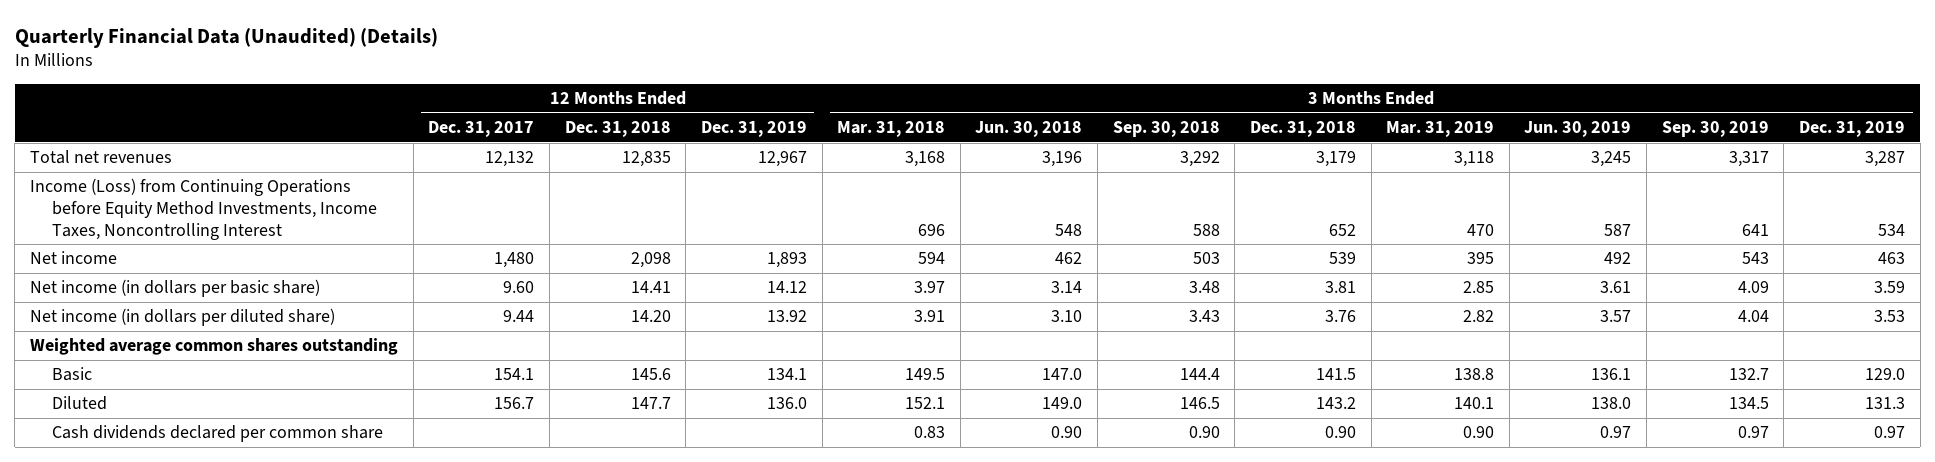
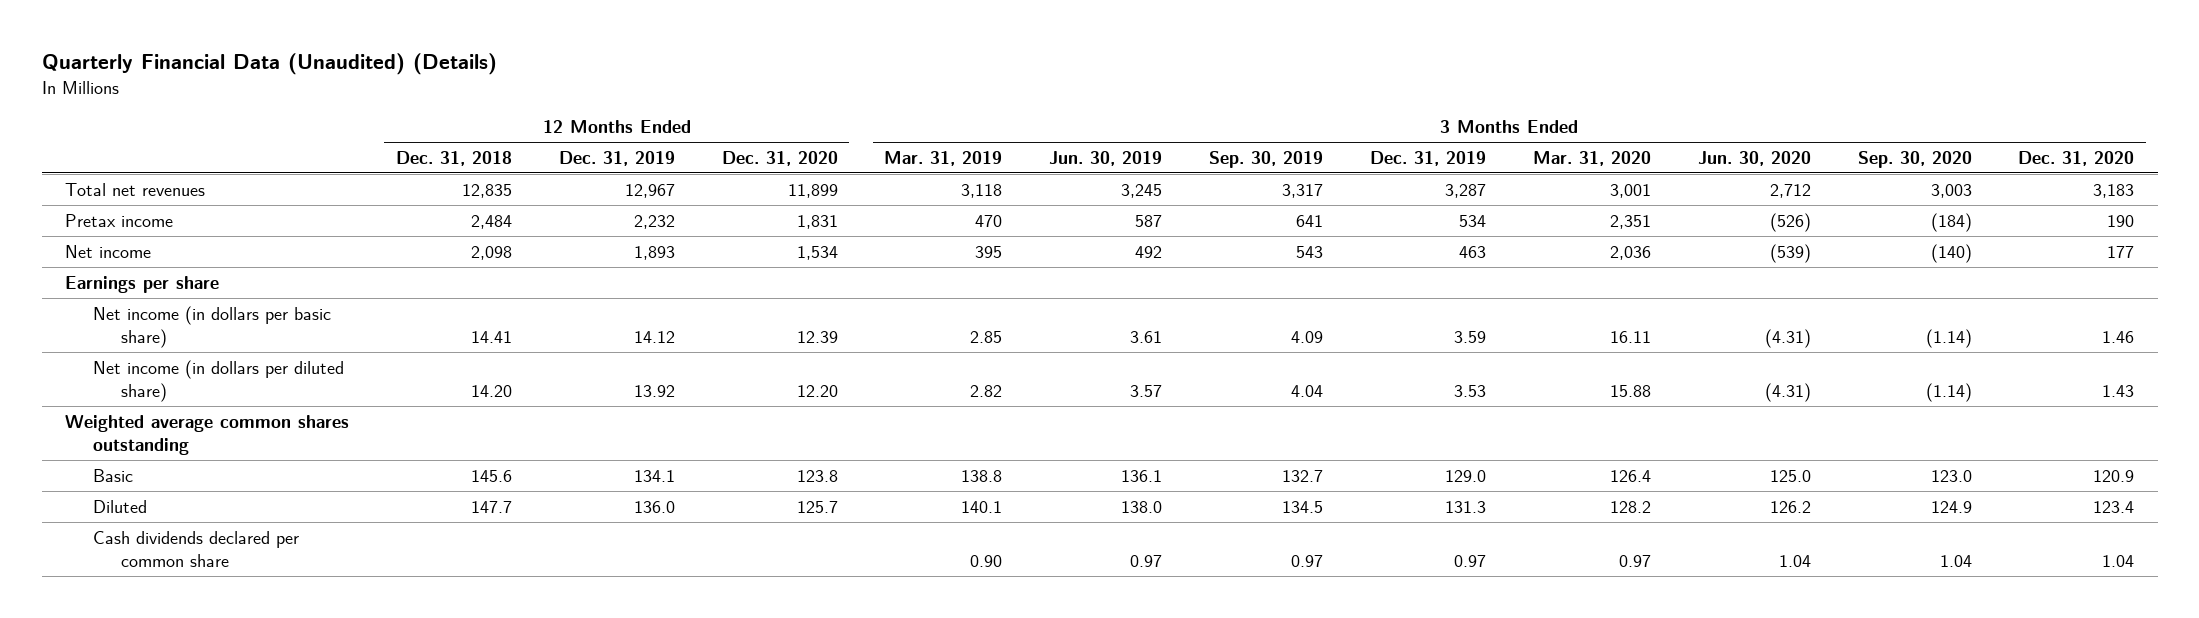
[428,121,535,138] Dec. 31, 2017 -> none
[837,121,946,138] Mar. 31, 2018 -> none
[975,121,1083,138] Jun. 30, 2018 -> none
[1112,121,1220,138] Sep. 30, 2018 -> none
[1249,121,1356,138] Dec. 31, 2018 -> none
none -> [721,150,838,166] Dec. 31, 2020
none -> [1532,150,1651,166] Mar. 31, 2020
none -> [1697,150,1811,166] Jun. 30, 2020
none -> [1857,150,1972,168] Sep. 30, 2020
none -> [2018,150,2135,166] Dec. 31, 2020
[30,178,378,240] Income (Loss) from Continuing Operations before Equity Method Investments, Income Taxes, Noncontrolling Interest -> none
none -> [64,213,173,227] Pretax income
none -> [64,275,219,293] Earnings per share

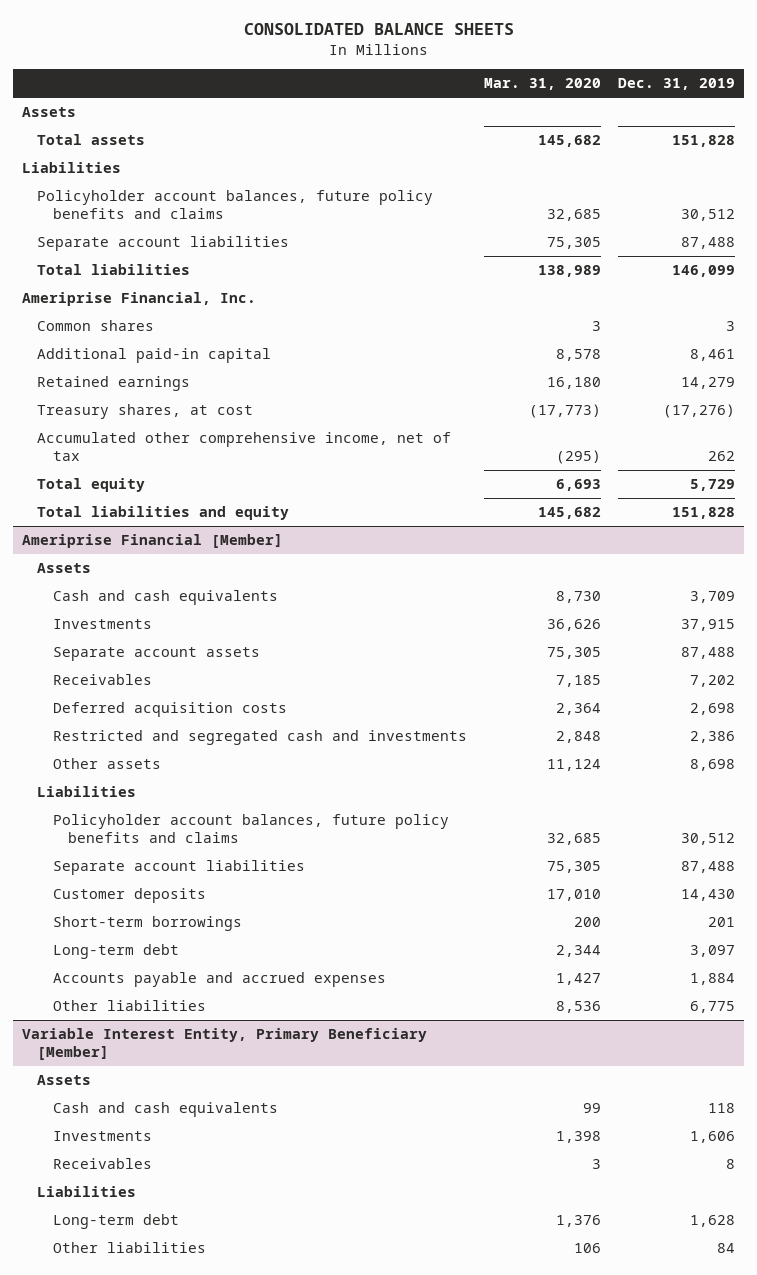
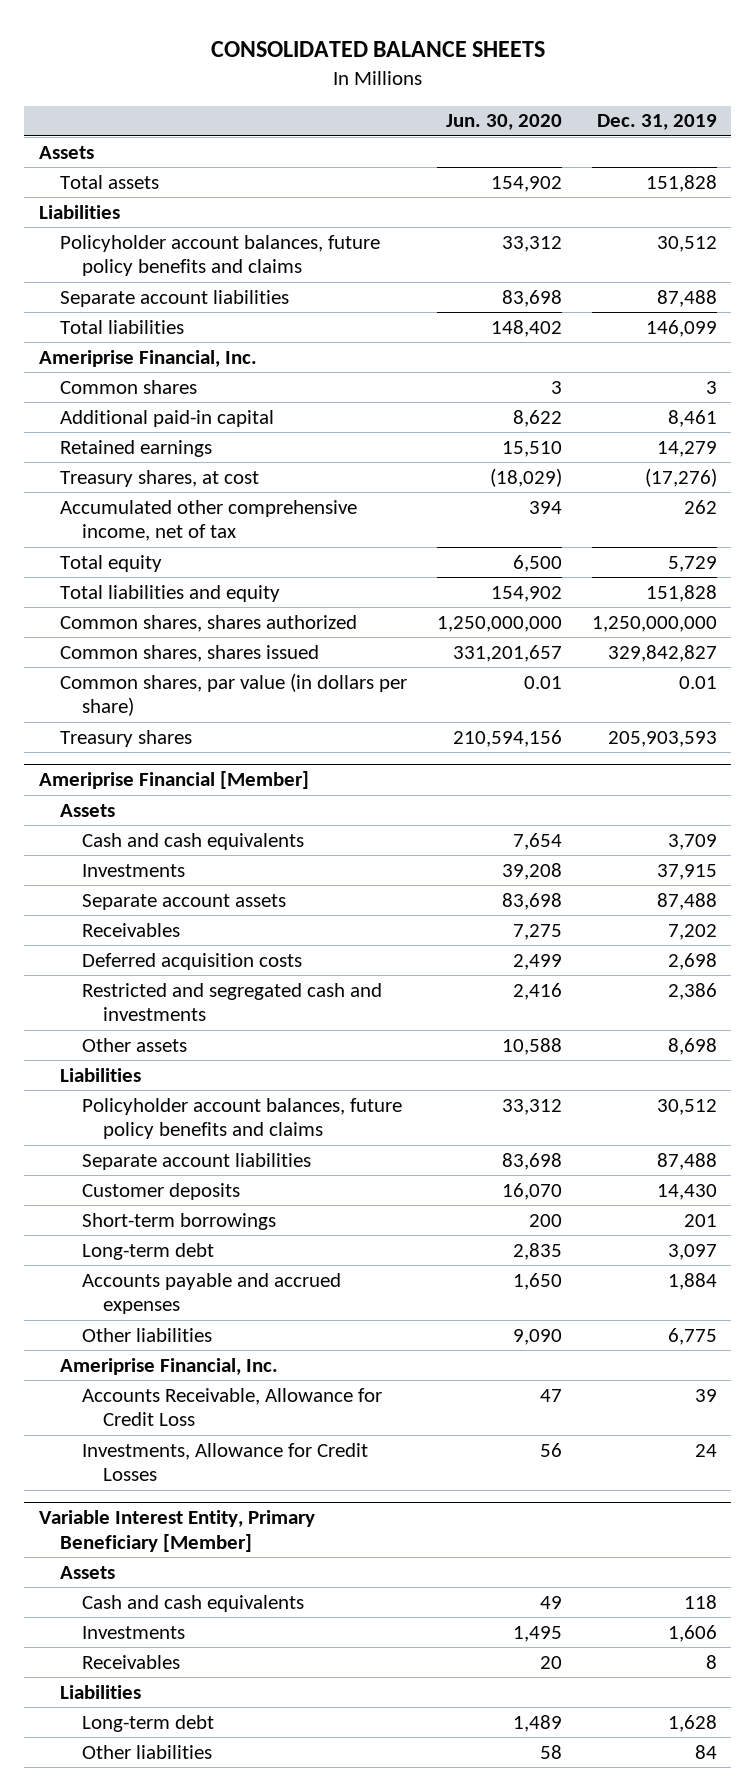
[484,78,602,91] Mar. 31, 2020 -> none
none -> [445,114,562,131] Jun. 30, 2020
none -> [60,614,358,632] Common shares, shares authorized
none -> [60,644,320,662] Common shares, shares issued
none -> [60,672,408,717] Common shares, par value (in dollars per share)
none -> [60,729,193,747] Treasury shares
none -> [60,1357,279,1375] Ameriprise Financial, Inc.
none -> [81,1387,382,1427] Accounts Receivable, Allowance for Credit Loss
none -> [81,1442,368,1482] Investments, Allowance for Credit Losses

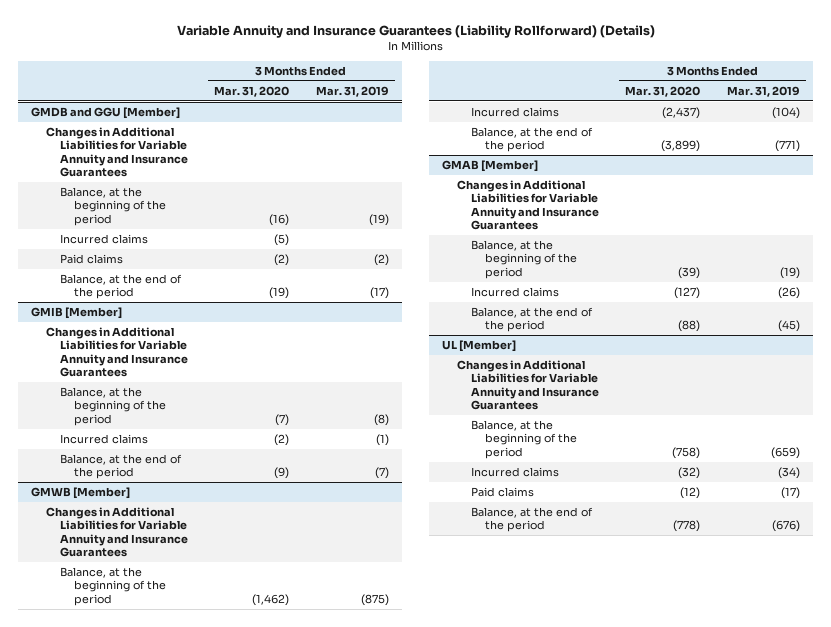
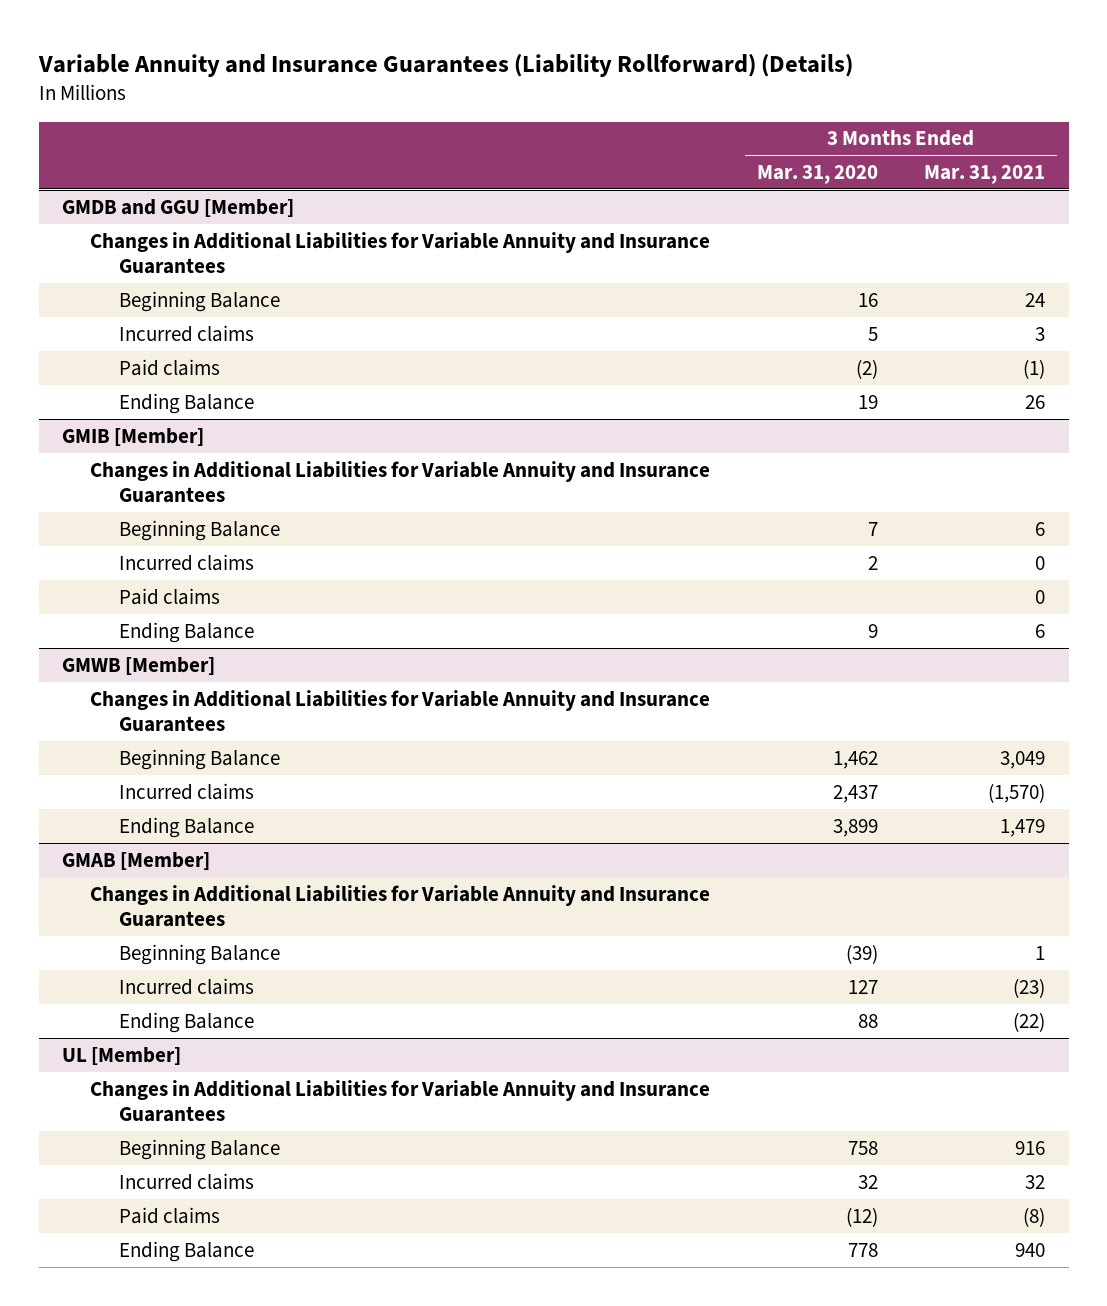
[315,85,389,97] Mar. 31, 2019 -> none
none -> [924,165,1046,185] Mar. 31, 2021
[59,187,167,226] Balance, at the beginning of the period -> [118,290,280,312] Beginning Balance
[269,213,290,226] (16) -> [857,292,878,307] 16
[274,234,290,247] (5) -> [867,326,878,341] 5
[59,274,182,300] Balance, at the end of the period -> none
none -> [118,392,254,414] Ending Balance
[59,454,182,480] Balance, at the end of the period -> none
[59,387,167,426] Balance, at the beginning of the period -> [118,519,280,541] Beginning Balance
[275,413,290,426] (7) -> [867,521,878,536] 7
[274,434,290,447] (2) -> [867,555,878,570] 2
none -> [118,587,220,605] Paid claims
none -> [118,621,254,643] Ending Balance
[471,127,594,153] Balance, at the end of the period -> none
[59,567,167,606] Balance, at the beginning of the period -> [118,748,280,770] Beginning Balance
[252,593,290,606] (1,462) -> [832,750,878,769] 1,462
[662,107,701,120] (2,437) -> [832,784,878,803] 2,437
none -> [118,816,254,838] Ending Balance
[471,307,594,333] Balance, at the end of the period -> none
[471,240,578,279] Balance, at the beginning of the period -> [118,943,280,965] Beginning Balance
[674,287,701,300] (127) -> [847,979,878,994] 127
none -> [118,1011,254,1033] Ending Balance
[471,420,578,459] Balance, at the beginning of the period -> [118,1138,280,1160] Beginning Balance
[672,446,701,459] (758) -> [847,1140,878,1155] 758
[678,467,701,480] (32) -> [857,1174,878,1189] 32
[471,507,594,533] Balance, at the end of the period -> none
none -> [118,1240,254,1262] Ending Balance

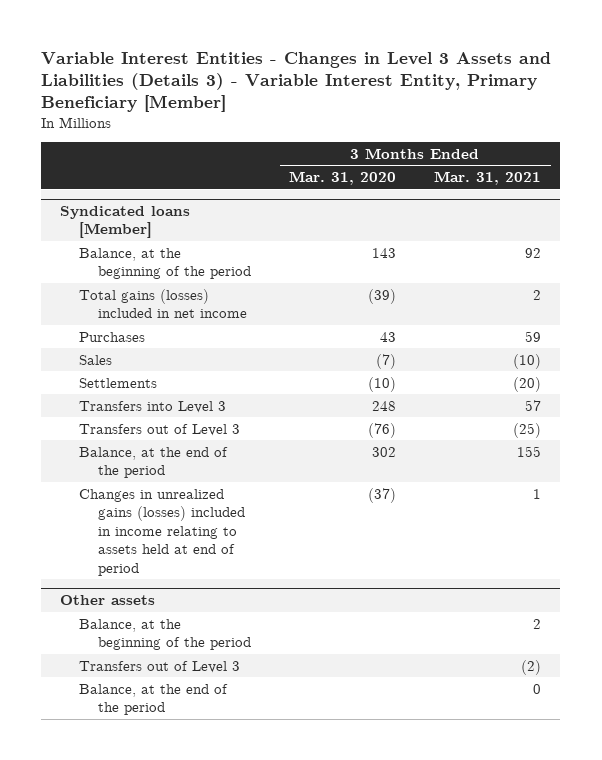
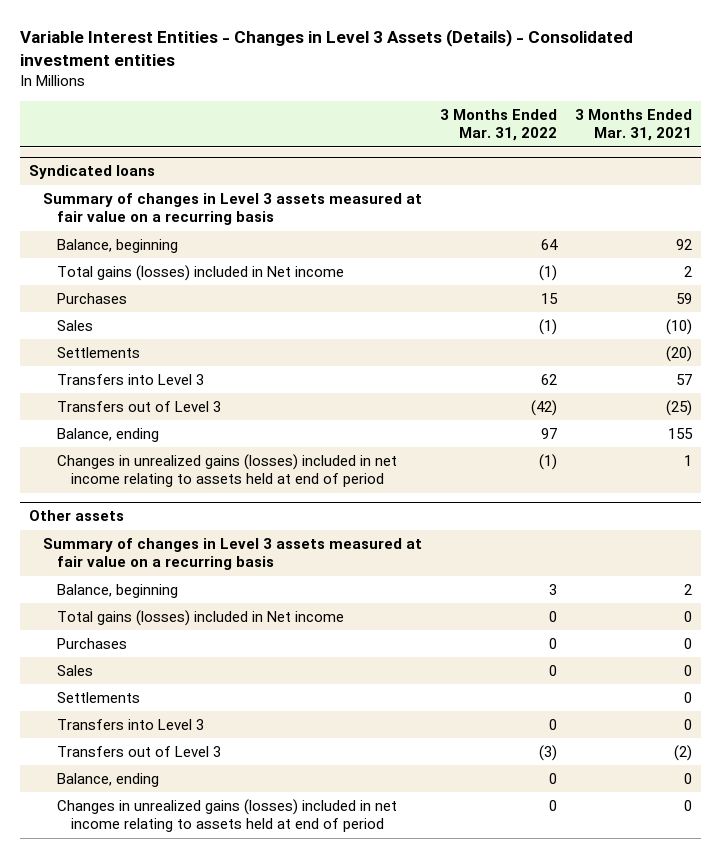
[41,51,552,113] Variable Interest Entities - Changes in Level 3 Assets and Liabilities (Details 3) - Variable Interest Entity, Primary Beneficiary [Member] -> [19,28,633,67] Variable Interest Entities - Changes in Level 3 Assets (Details) - Consolidated investment entities
[289,171,397,186] Mar. 31, 2020 -> none
none -> [440,109,558,142] 3 Months Ended Mar. 31, 2022
[60,205,191,239] Syndicated loans [Member] -> [28,165,155,180] Syndicated loans
none -> [42,192,422,226] Summary of changes in Level 3 assets measured at fair value on a recurring basis
[79,247,252,280] Balance, at the beginning of the period -> [57,238,179,253] Balance, beginning
[79,288,248,319] Total gains (losses) included in net income -> [57,264,345,281] Total gains (losses) included in Net income
[79,446,229,479] Balance, at the end of the period -> [57,427,160,442] Balance, ending
[79,488,246,576] Changes in unrealized gains (losses) included in income relating to assets held at end of period -> [57,453,398,488] Changes in unrealized gains (losses) included in net income relating to assets held at end of period
none -> [42,537,422,571] Summary of changes in Level 3 assets measured at fair value on a recurring basis
[79,618,252,651] Balance, at the beginning of the period -> [57,583,179,598] Balance, beginning
none -> [57,609,345,626] Total gains (losses) included in Net income
none -> [57,637,128,649] Purchases
none -> [57,664,94,676] Sales
none -> [57,691,141,703] Settlements
none -> [57,718,205,730] Transfers into Level 3
[79,683,229,716] Balance, at the end of the period -> [57,772,160,787] Balance, ending
none -> [57,798,398,833] Changes in unrealized gains (losses) included in net income relating to assets held at end of period

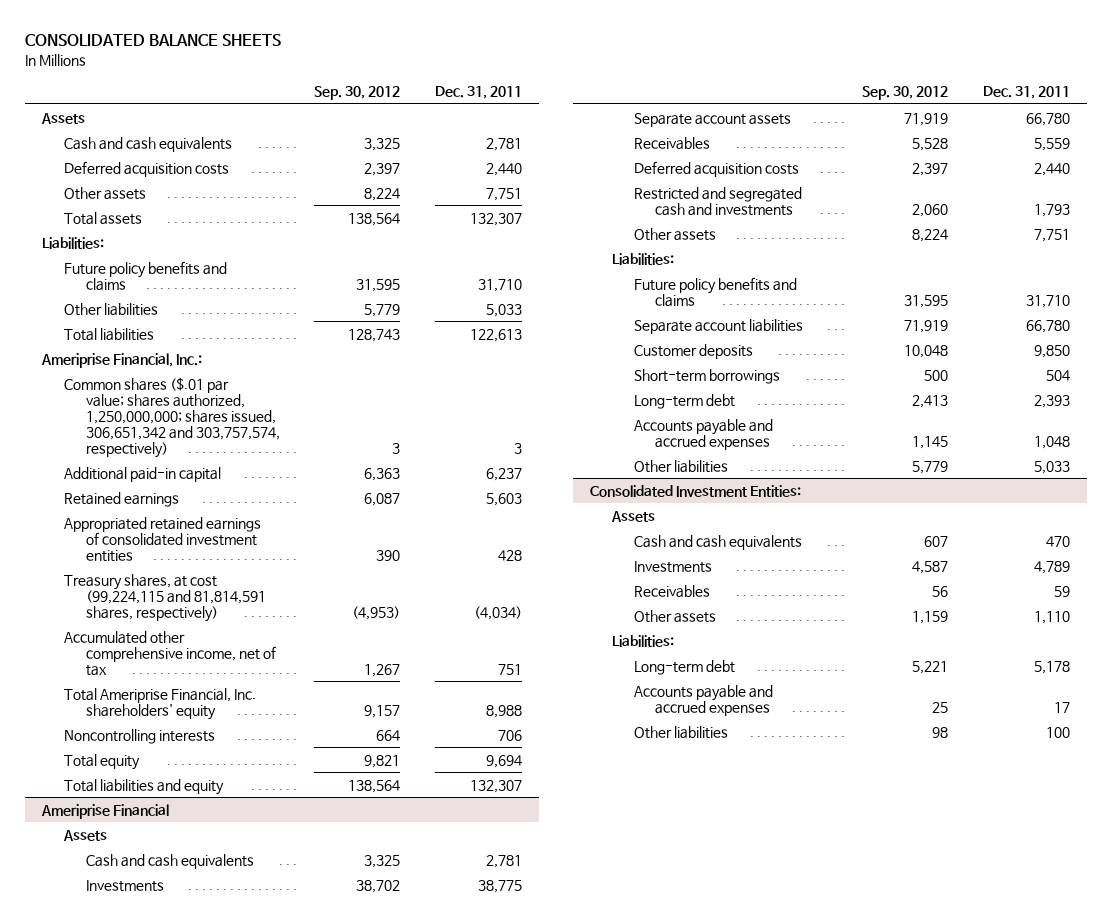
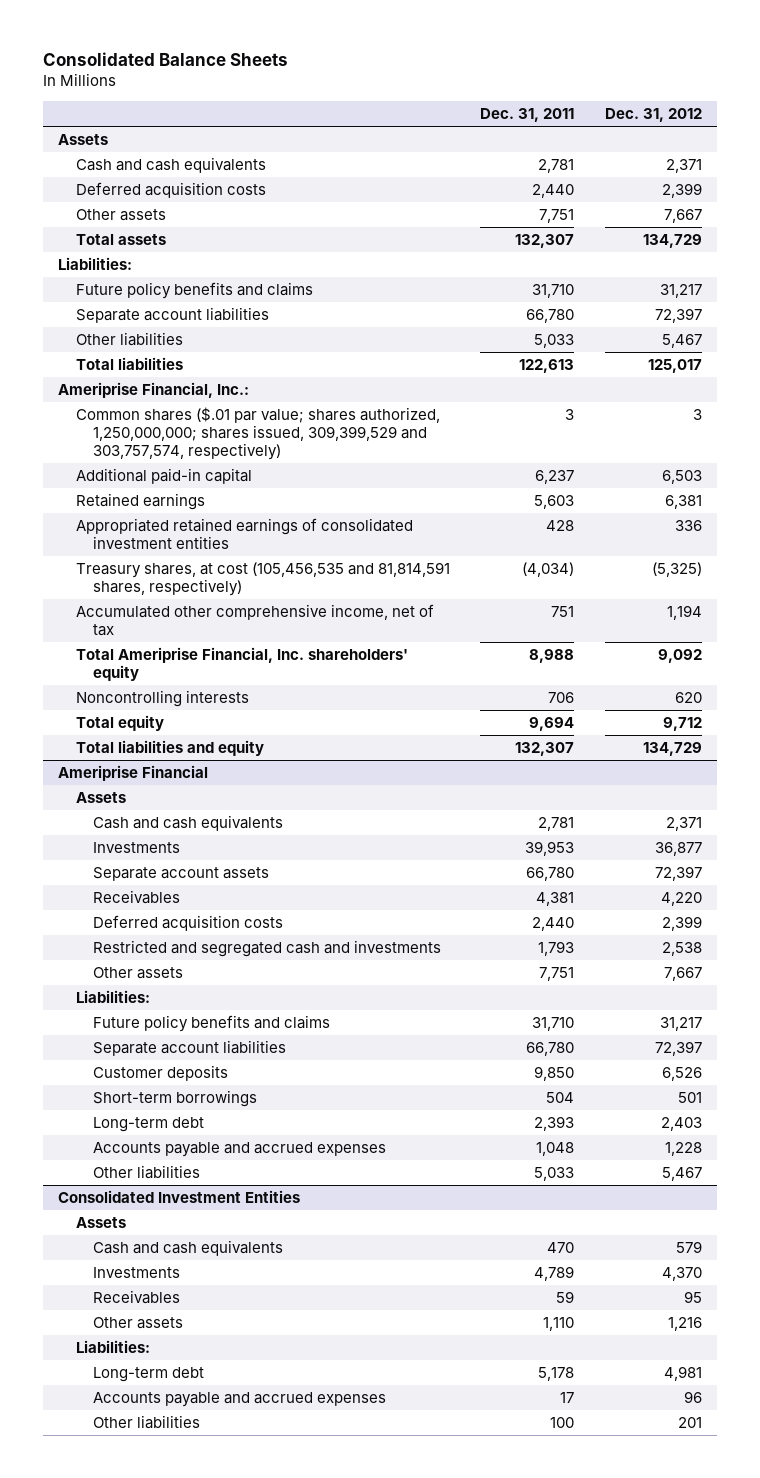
[25,34,282,47] CONSOLIDATED BALANCE SHEETS -> [43,52,289,67] Consolidated Balance Sheets
[314,85,401,100] Sep. 30, 2012 -> none
none -> [604,108,702,123] Dec. 31, 2012
none -> [75,306,269,323] Separate account liabilities
[64,376,280,458] Common shares ($.01 par value; shares authorized, 1,250,000,000; shares issued, 306,651,342 and 303,757,574, respectively) -> [75,406,440,460] Common shares ($.01 par value; shares authorized, 1,250,000,000; shares issued, 309,399,529 and 303,757,574, respectively)
[64,573,266,622] Treasury shares, at cost (99,224,115 and 81,814,591 shares, respectively) -> [75,561,450,596] Treasury shares, at cost (105,456,535 and 81,814,591 shares, respectively)
[477,879,522,893] 38,775 -> [525,840,575,856] 39,953
[1033,137,1070,151] 5,559 -> [536,891,575,906] 4,381
[590,484,802,497] Consolidated Investment Entities: -> [58,1189,301,1203] Consolidated Investment Entities

